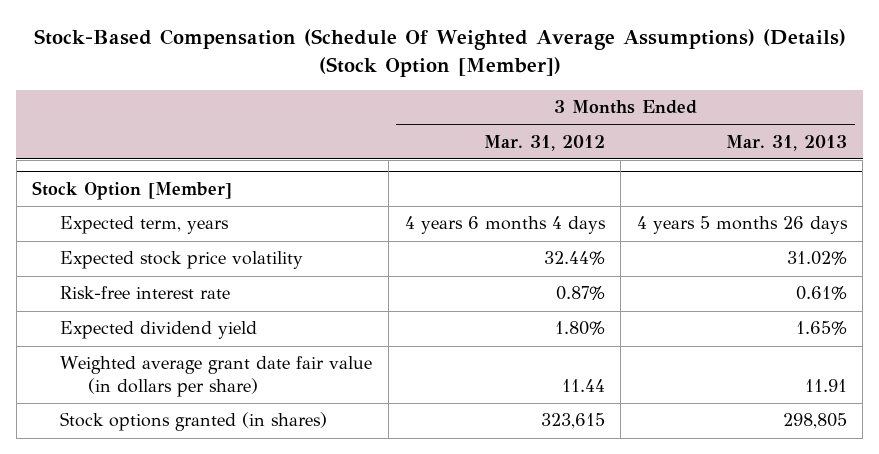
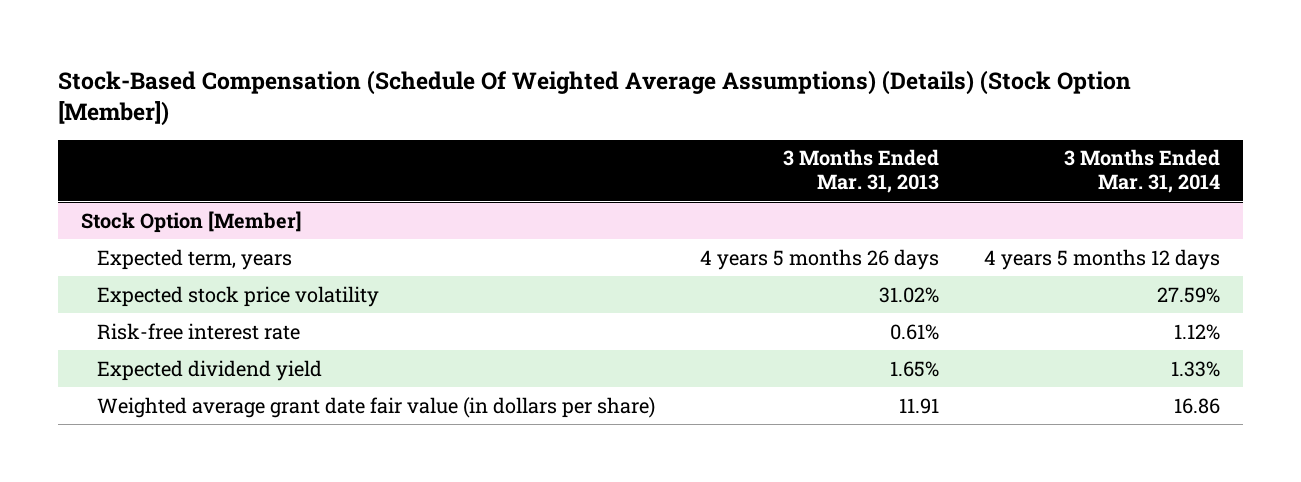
[483,134,605,151] Mar. 31, 2012 -> none
none -> [1064,149,1221,194] 3 Months Ended Mar. 31, 2014
[60,412,328,432] Stock options granted (in shares) -> none

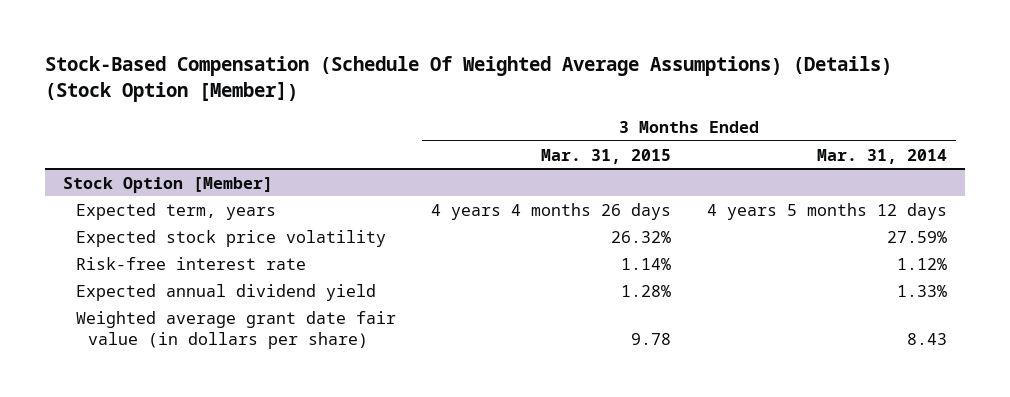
[783,149,940,194] 3 Months Ended Mar. 31, 2013 -> none
none -> [541,148,672,164] Mar. 31, 2015
[97,359,323,381] Expected dividend yield -> [75,283,376,301] Expected annual dividend yield
[1174,397,1221,414] 16.86 -> [907,332,948,345] 8.43

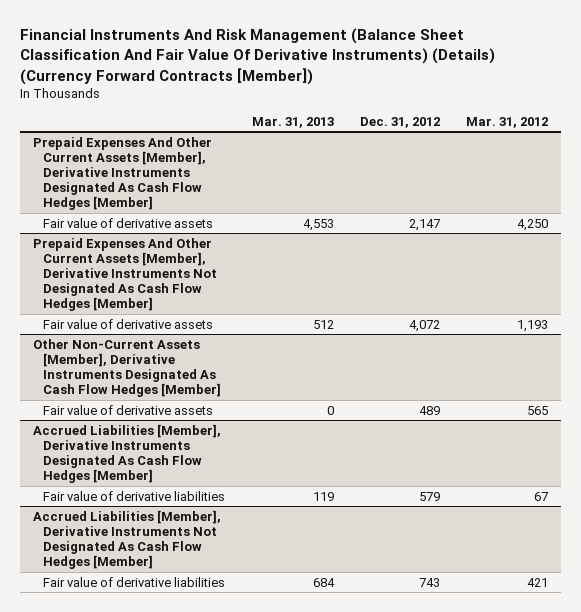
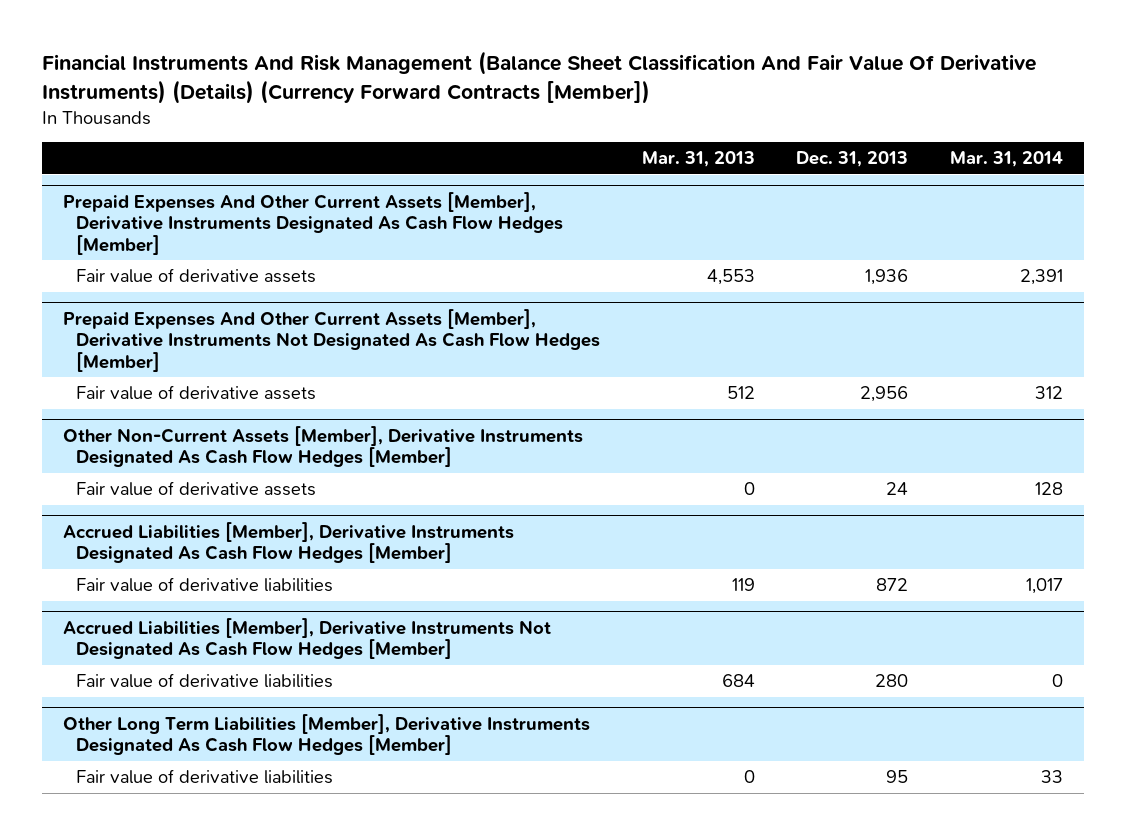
[359,116,440,128] Dec. 31, 2012 -> none
[465,116,548,128] Mar. 31, 2012 -> none
none -> [796,150,909,167] Dec. 31, 2013
none -> [950,150,1064,167] Mar. 31, 2014
none -> [62,713,590,756] Other Long Term Liabilities [Member], Derivative Instruments Designated As Cash Flow Hedges [Member]
none -> [76,769,334,785] Fair value of derivative liabilities

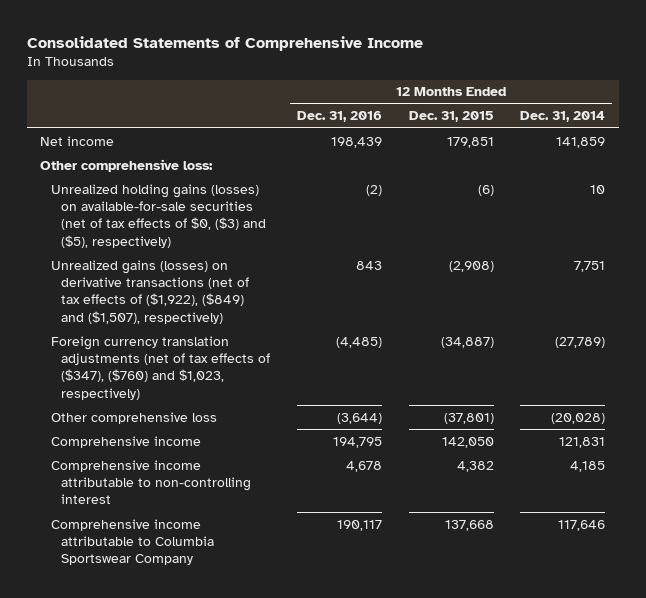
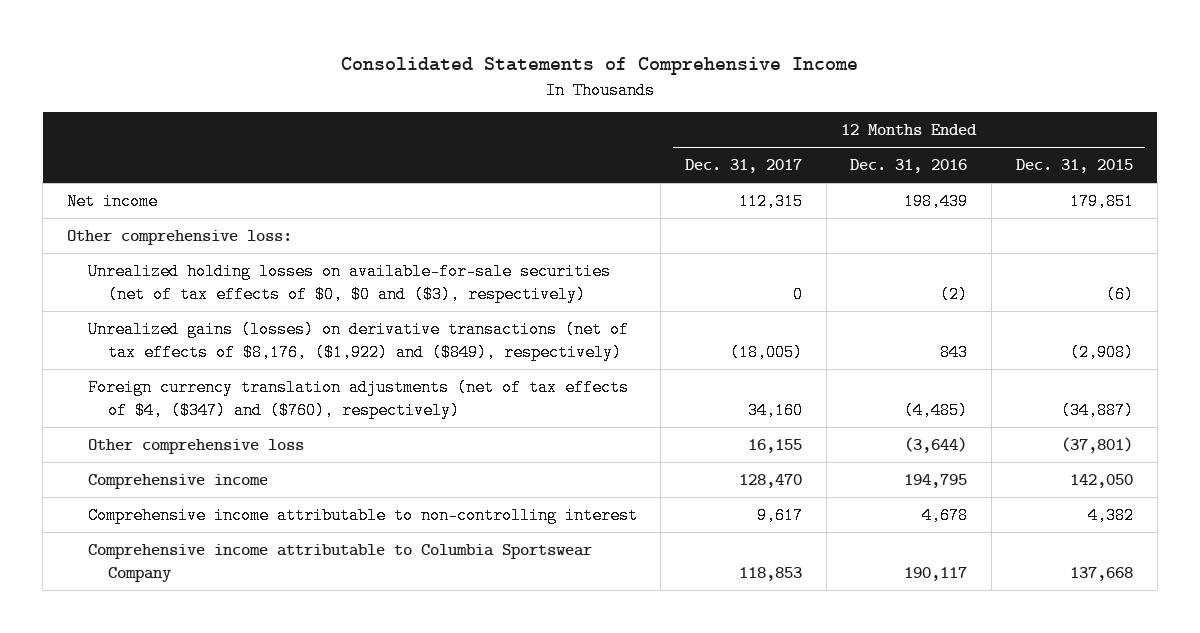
[520,111,606,123] Dec. 31, 2014 -> none
none -> [684,159,802,174] Dec. 31, 2017
[50,183,266,248] Unrealized holding gains (losses) on available-for-sale securities (net of tax effects of $0, ($3) and ($5), respectively) -> [87,262,611,303] Unrealized holding losses on available-for-sale securities (net of tax effects of $0, $0 and ($3), respectively)
[50,259,249,324] Unrealized gains (losses) on derivative transactions (net of tax effects of ($1,922), ($849) and ($1,507), respectively) -> [87,320,629,361] Unrealized gains (losses) on derivative transactions (net of tax effects of $8,176, ($1,922) and ($849), respectively)
[50,335,270,400] Foreign currency translation adjustments (net of tax effects of ($347), ($760) and $1,023, respectively) -> [87,378,629,419] Foreign currency translation adjustments (net of tax effects of $4, ($347) and ($760), respectively)

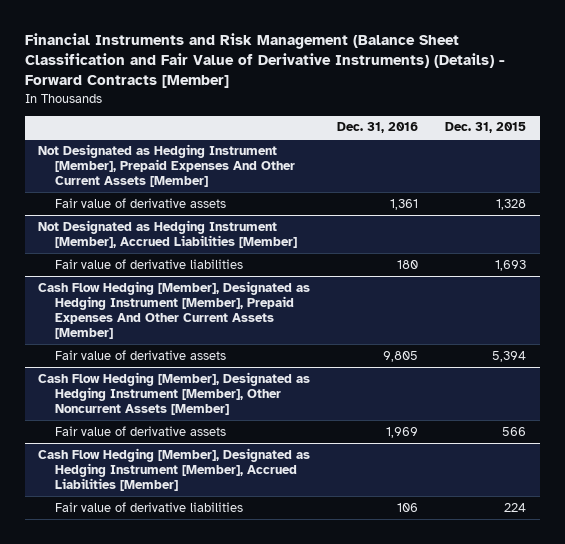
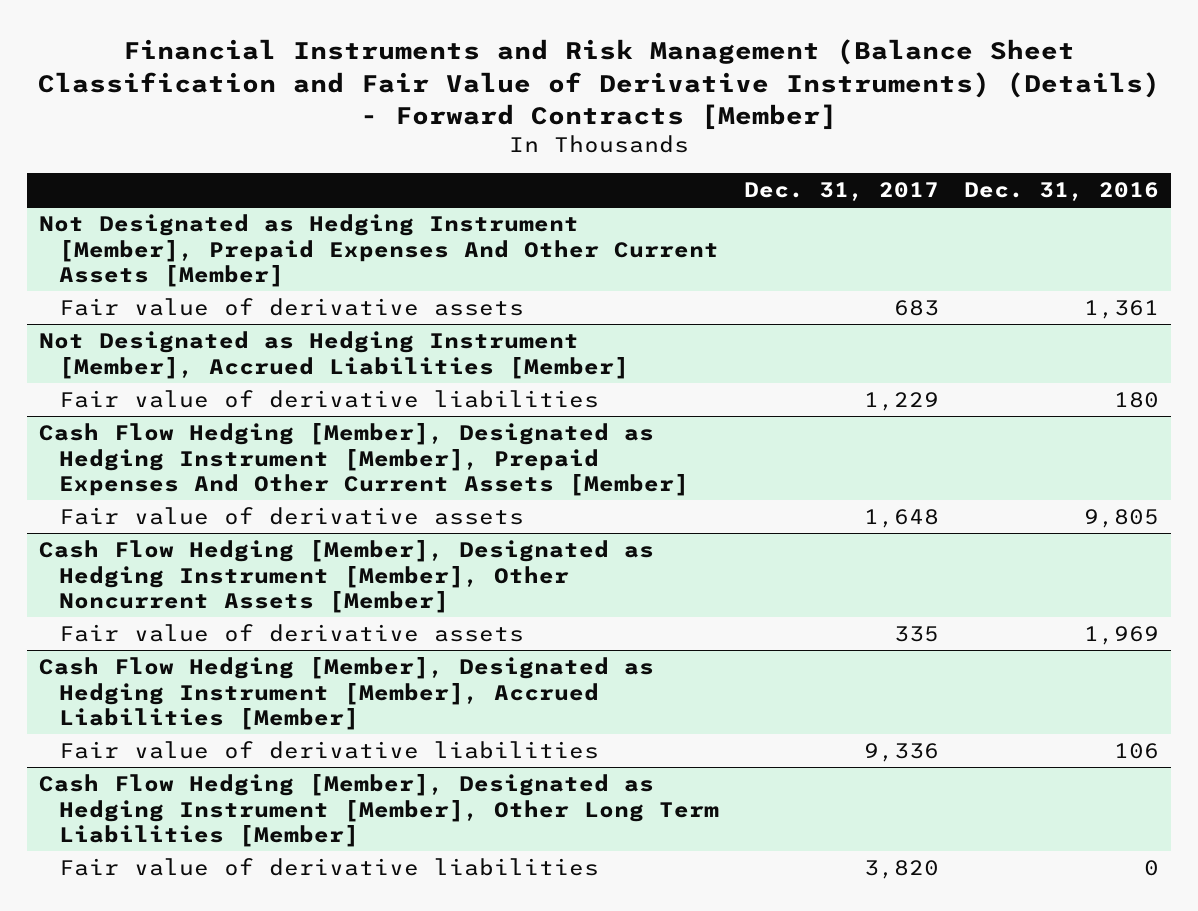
[445,122,527,134] Dec. 31, 2015 -> none
none -> [744,181,940,201] Dec. 31, 2017
none -> [39,773,720,848] Cash Flow Hedging [Member], Designated as Hedging Instrument [Member], Other Long Term Liabilities [Member]
none -> [59,857,600,876] Fair value of derivative liabilities

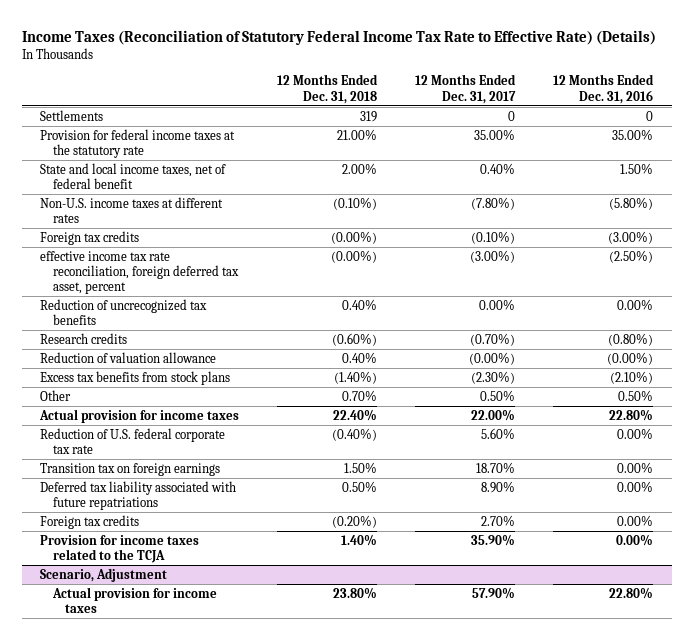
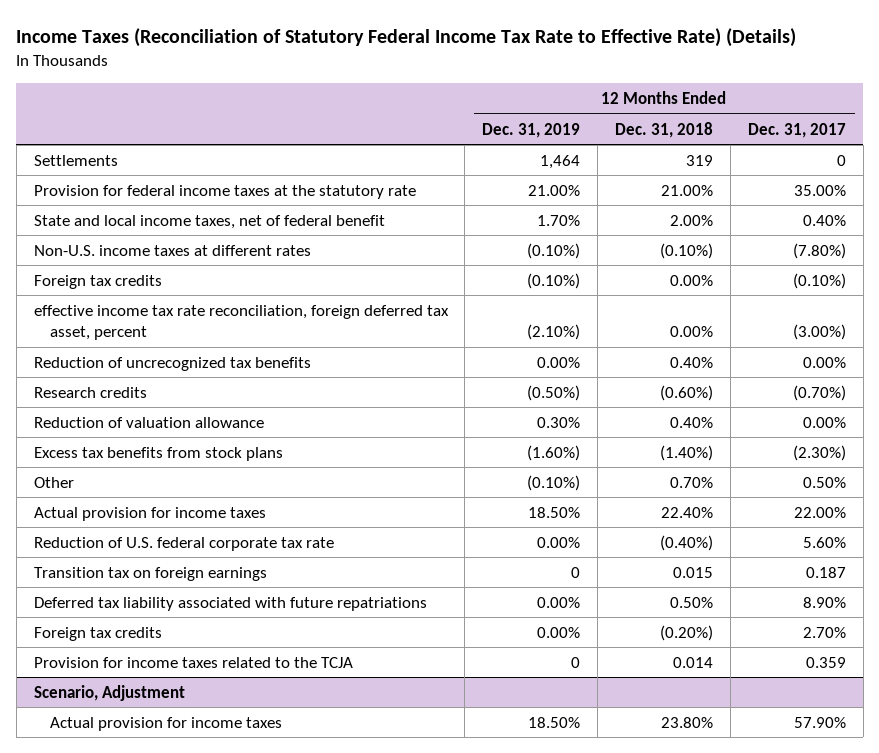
[552,74,654,104] 12 Months Ended Dec. 31, 2016 -> none
none -> [482,122,581,138] Dec. 31, 2019
[331,230,378,244] (0.00%) -> [670,274,714,286] 0.00%
[331,249,378,263] (0.00%) -> [670,325,714,337] 0.00%
[469,351,516,365] (0.00%) -> [802,416,846,428] 0.00%
[344,461,378,473] 1.50% -> [673,566,714,578] 0.015
[476,461,516,473] 18.70% -> [805,566,846,578] 0.187
[341,533,378,546] 1.40% -> [673,656,714,668] 0.014
[471,533,516,546] 35.90% -> [805,656,846,668] 0.359

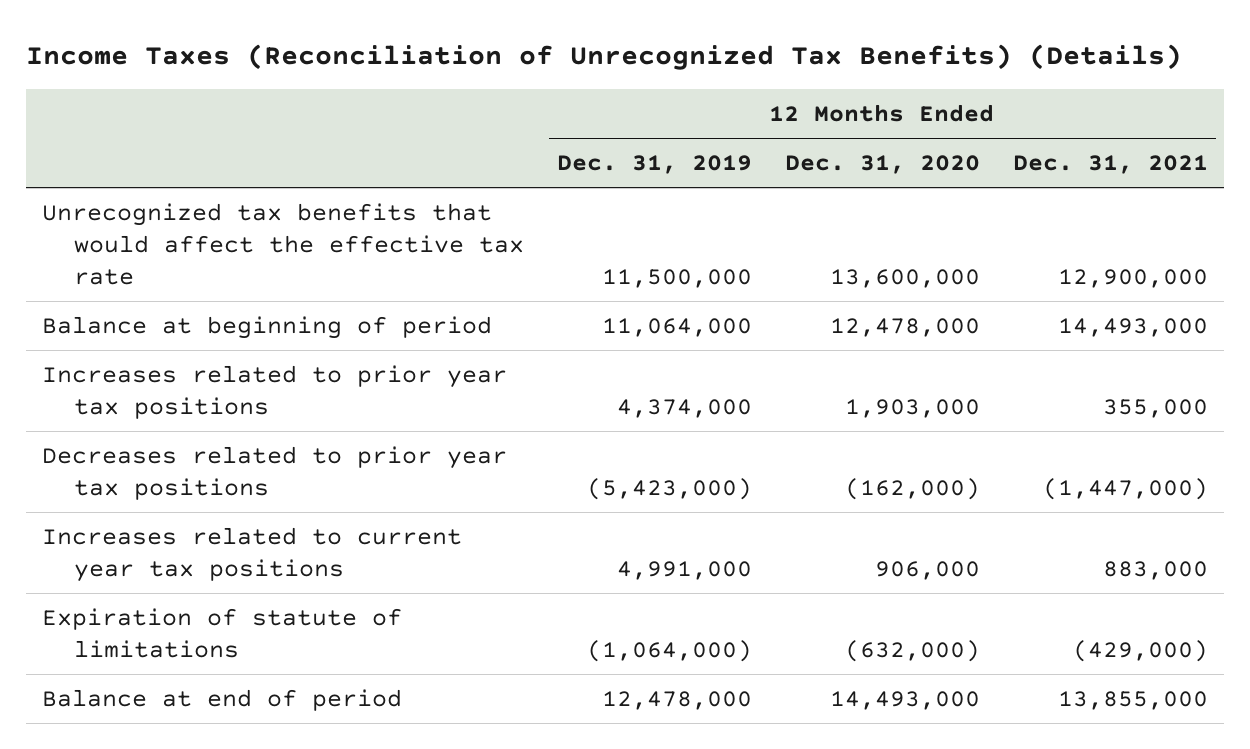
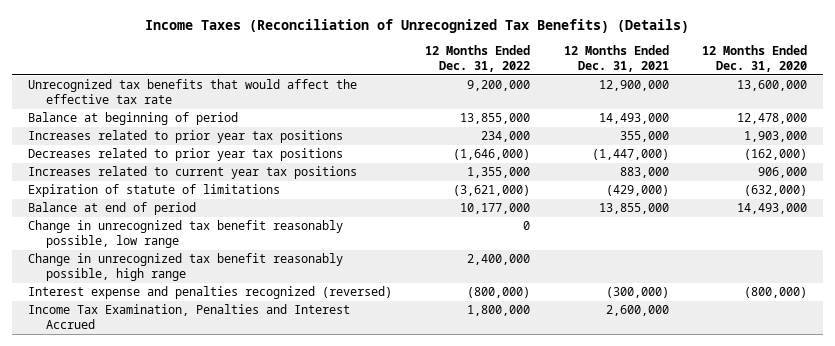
[556,155,752,175] Dec. 31, 2019 -> none
none -> [425,44,531,72] 12 Months Ended Dec. 31, 2022
none -> [28,220,344,249] Change in unrecognized tax benefit reasonably possible, low range
none -> [28,253,344,282] Change in unrecognized tax benefit reasonably possible, high range
none -> [28,286,393,300] Interest expense and penalties recognized (reversed)
none -> [28,304,351,330] Income Tax Examination, Penalties and Interest Accrued

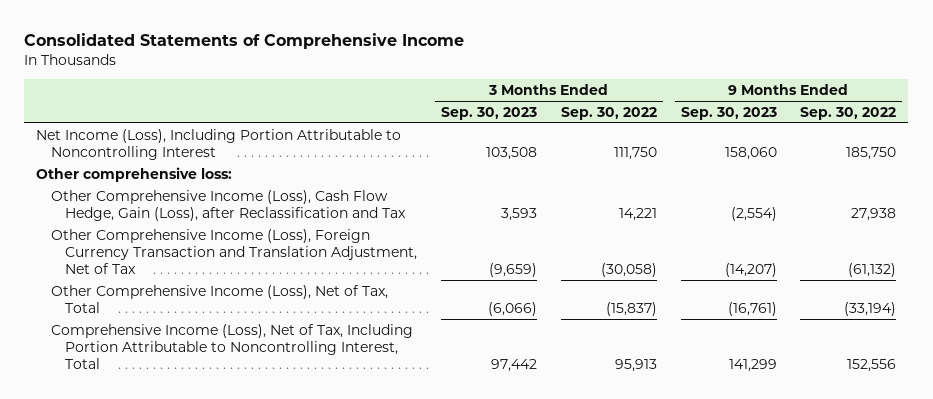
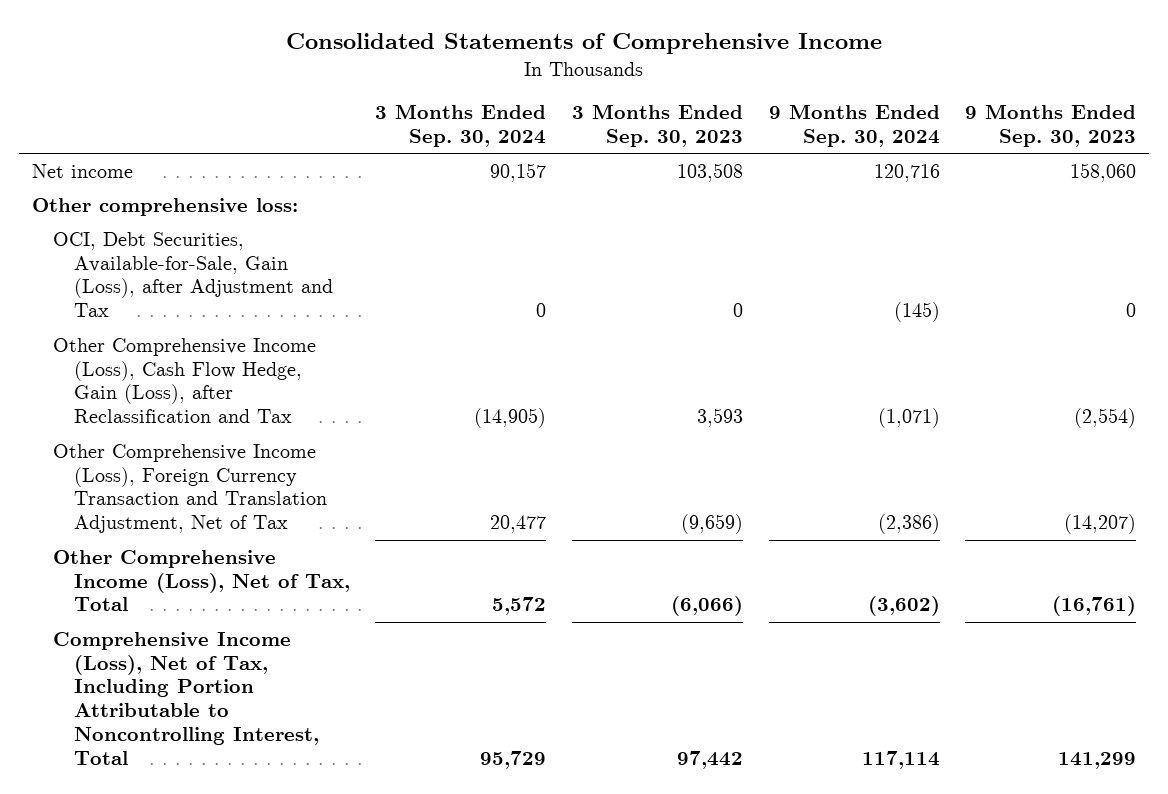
[560,106,657,120] Sep. 30, 2022 -> none
[800,106,897,120] Sep. 30, 2022 -> none
none -> [375,104,547,147] 3 Months Ended Sep. 30, 2024
none -> [768,104,940,147] 9 Months Ended Sep. 30, 2024
[36,128,402,160] Net Income (Loss), Including Portion Attributable to Noncontrolling Interest -> [31,163,133,178] Net income
none -> [52,231,333,318] OCI, Debt Securities, Available-for-Sale, Gain (Loss), after Adjustment and Tax

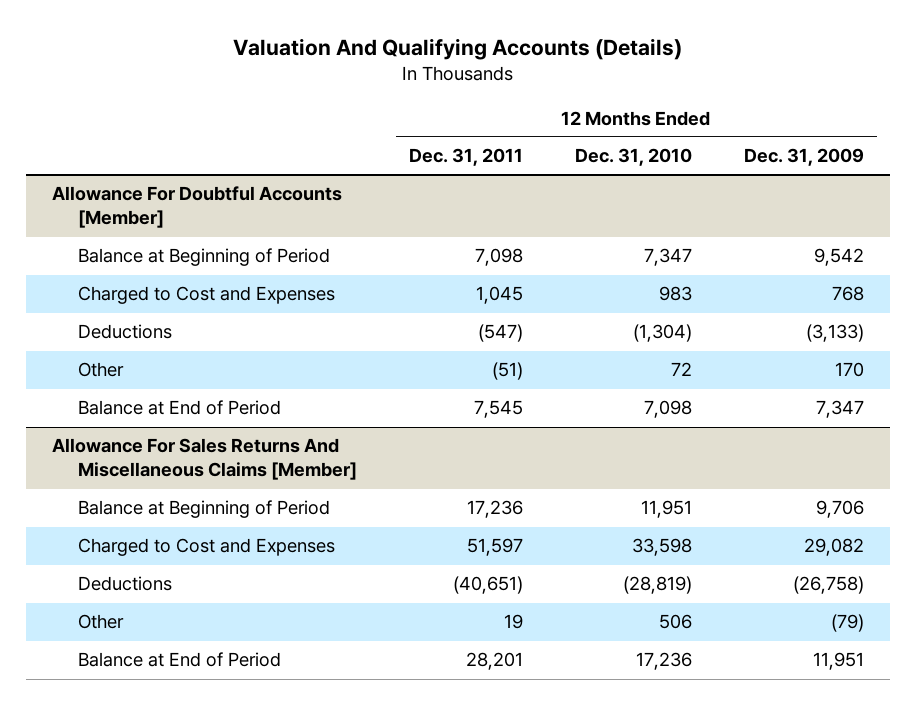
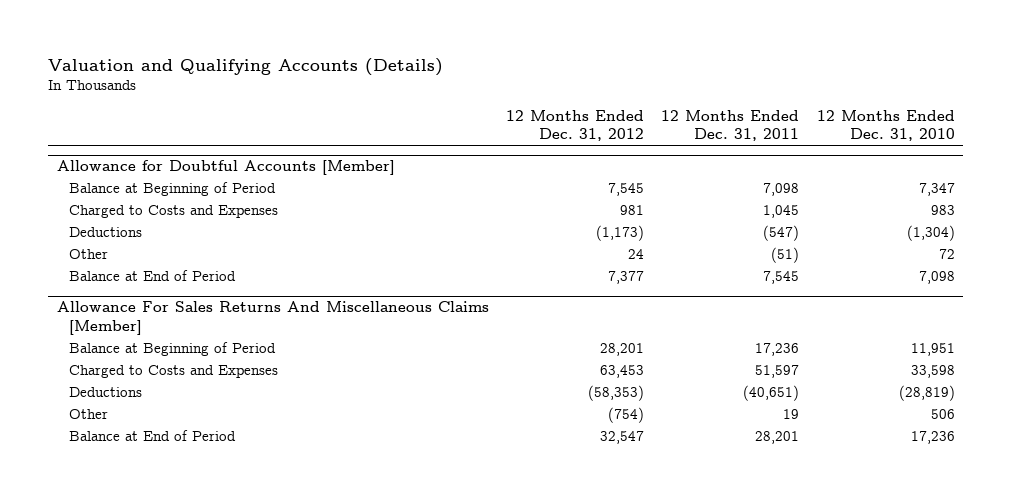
[232,38,682,61] Valuation And Qualifying Accounts (Details) -> [48,57,444,76] Valuation and Qualifying Accounts (Details)
[743,148,864,167] Dec. 31, 2009 -> none
none -> [506,110,645,142] 12 Months Ended Dec. 31, 2012
[52,186,343,229] Allowance For Doubtful Accounts [Member] -> [56,160,395,176] Allowance for Doubtful Accounts [Member]
[78,286,336,305] Charged to Cost and Expenses -> [69,205,279,219] Charged to Costs and Expenses
[78,538,336,557] Charged to Cost and Expenses -> [69,365,279,379] Charged to Costs and Expenses

